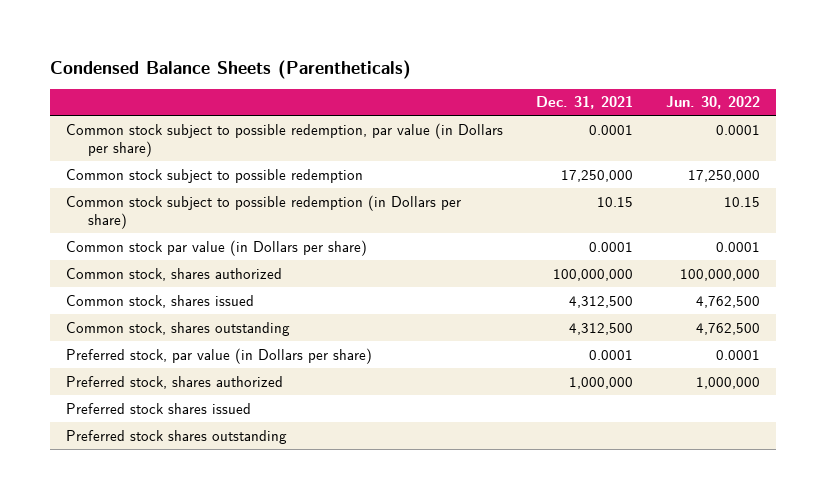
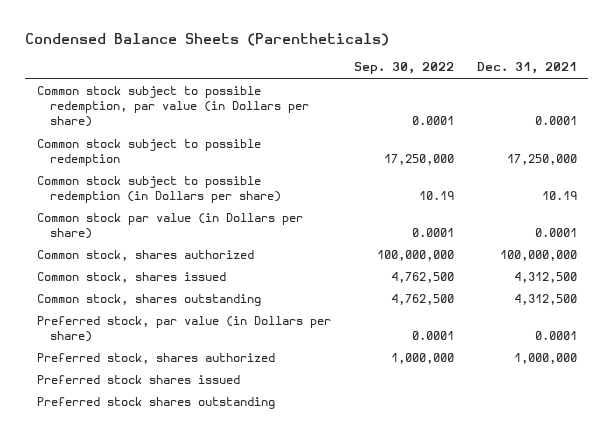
[665,96,760,110] Jun. 30, 2022 -> none
none -> [353,62,454,75] Sep. 30, 2022
[597,196,634,207] 10.15 -> [541,190,577,200] 10.19

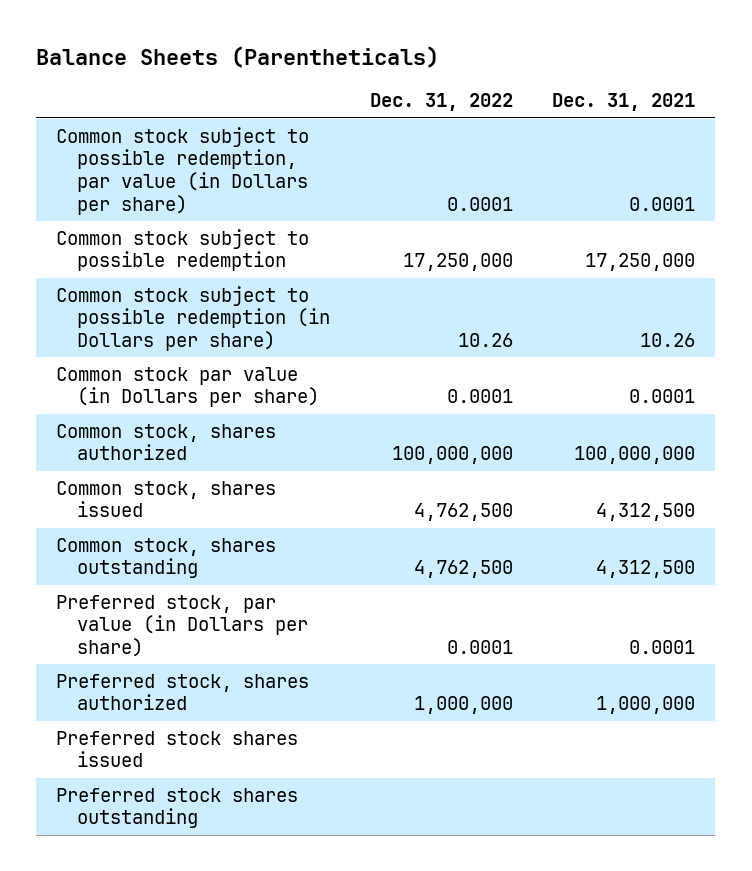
[25,32,390,46] Condensed Balance Sheets (Parentheticals) -> [36,46,440,69] Balance Sheets (Parentheticals)
[353,62,454,75] Sep. 30, 2022 -> none
none -> [369,93,513,112] Dec. 31, 2022
[541,190,577,200] 10.19 -> [640,333,696,348] 10.26

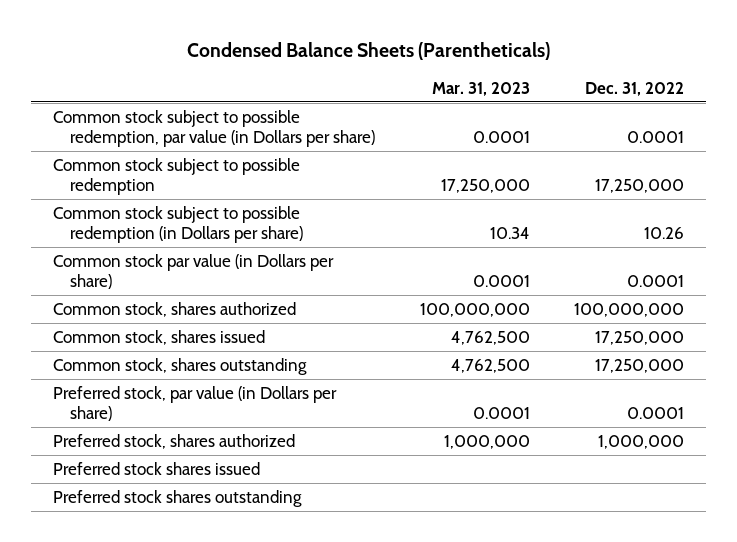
[36,46,440,69] Balance Sheets (Parentheticals) -> [186,42,550,61] Condensed Balance Sheets (Parentheticals)
[552,93,696,112] Dec. 31, 2021 -> none
none -> [431,81,530,96] Mar. 31, 2023
[413,503,513,522] 4,762,500 -> [595,330,685,345] 17,250,000
[413,560,513,579] 4,762,500 -> [595,358,685,373] 17,250,000

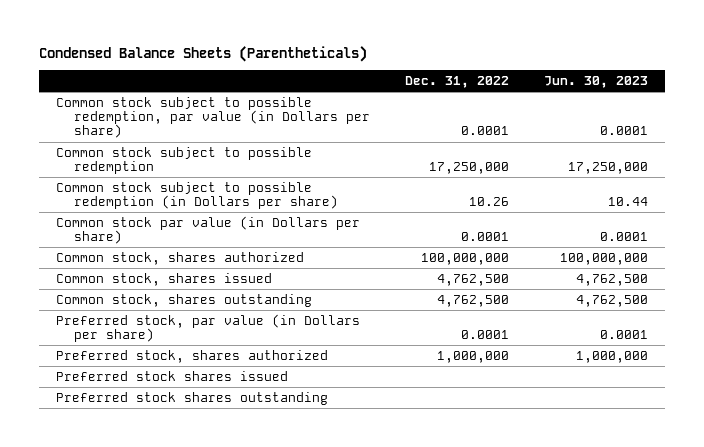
[431,81,530,96] Mar. 31, 2023 -> none
none -> [543,76,648,89] Jun. 30, 2023
[595,330,685,345] 17,250,000 -> [437,273,510,286] 4,762,500
[595,358,685,373] 17,250,000 -> [437,294,510,307] 4,762,500

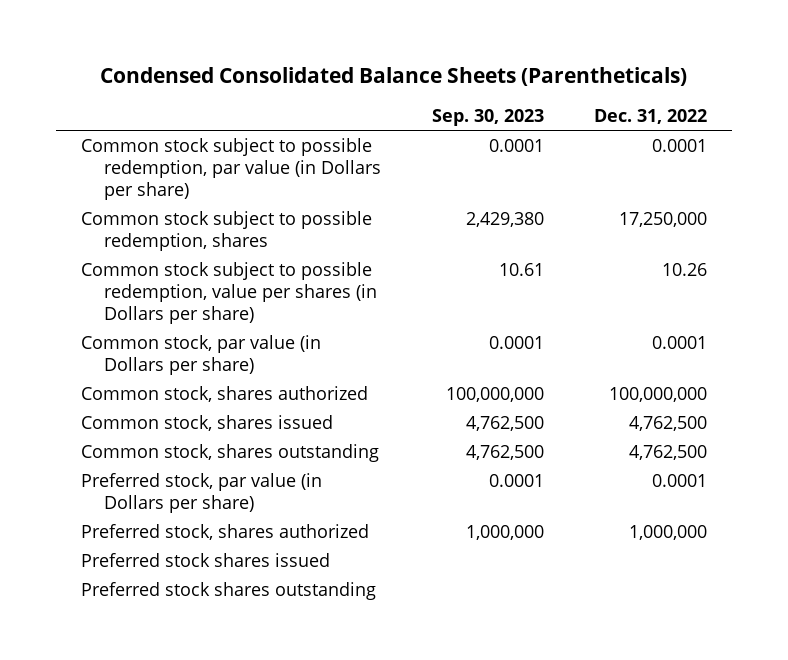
[38,45,367,62] Condensed Balance Sheets (Parentheticals) -> [99,67,687,87] Condensed Consolidated Balance Sheets (Parentheticals)
[543,76,648,89] Jun. 30, 2023 -> none
none -> [431,108,544,126] Sep. 30, 2023
[56,146,313,175] Common stock subject to possible redemption -> [80,210,372,251] Common stock subject to possible redemption, shares
[56,181,339,210] Common stock subject to possible redemption (in Dollars per share) -> [80,261,377,325] Common stock subject to possible redemption, value per shares (in Dollars per share)
[56,215,361,245] Common stock par value (in Dollars per share) -> [80,334,321,375] Common stock, par value (in Dollars per share)

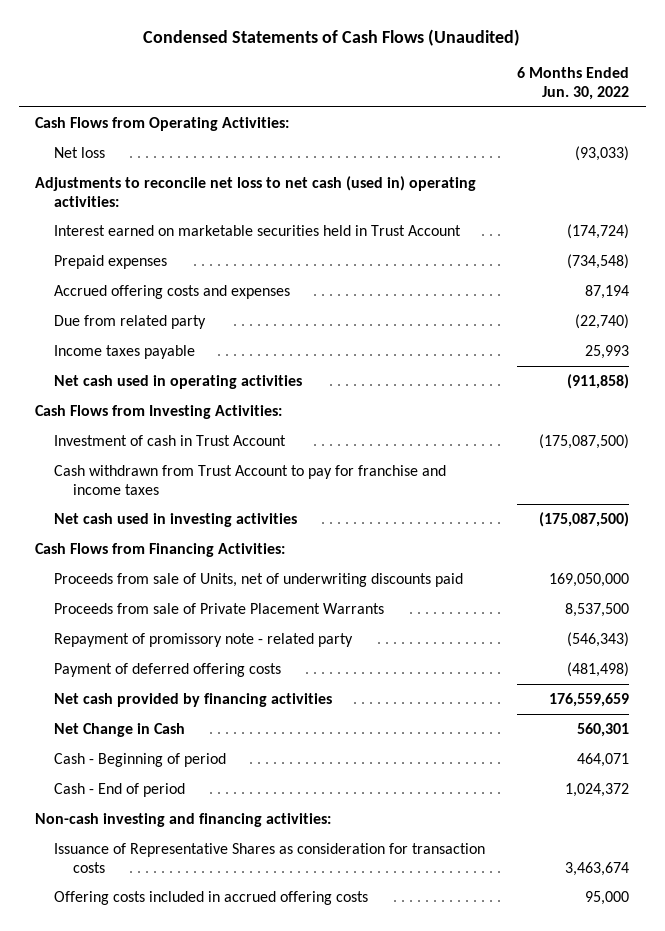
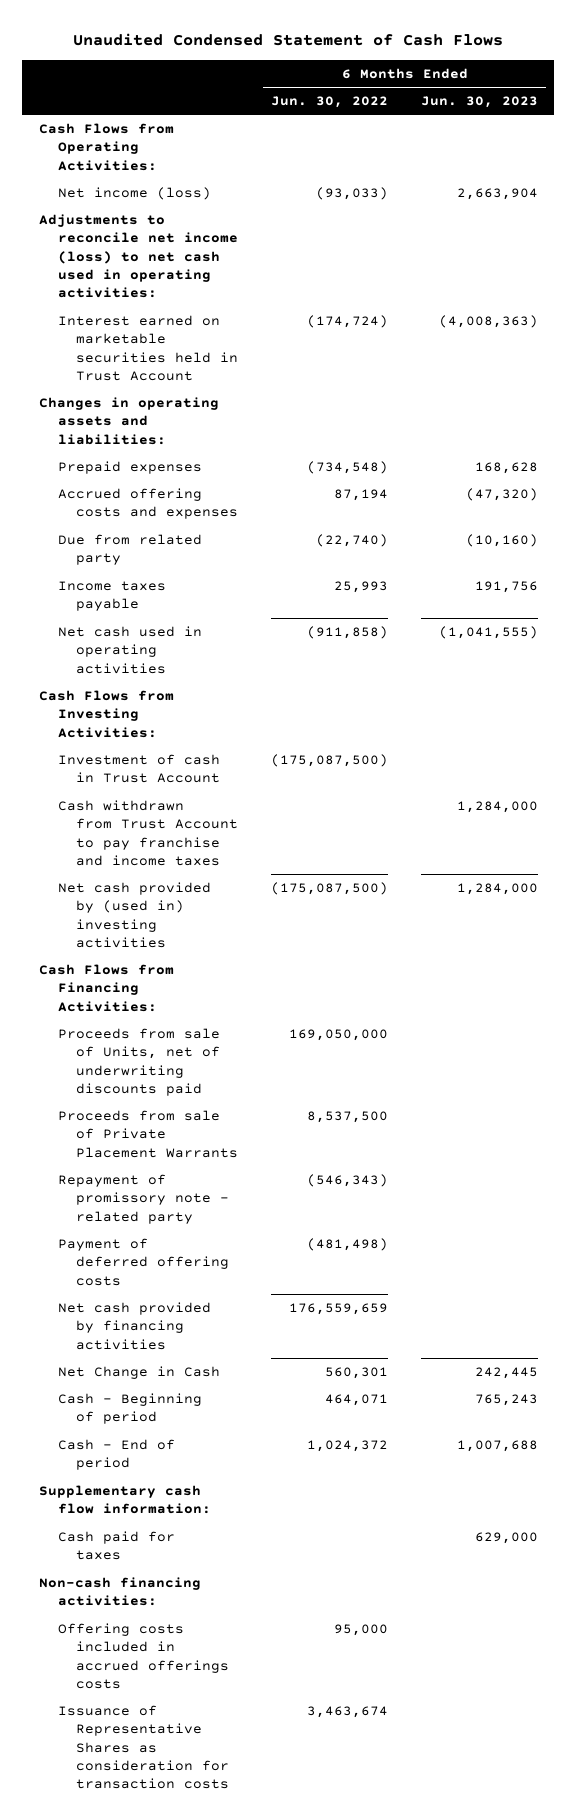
[143,29,521,47] Condensed Statements of Cash Flows (Unaudited) -> [73,33,504,47] Unaudited Condensed Statement of Cash Flows
none -> [420,96,538,109] Jun. 30, 2023
[53,146,105,158] Net loss -> [57,186,211,200] Net income (loss)
[35,175,477,207] Adjustments to reconcile net loss to net cash (used in) operating activities: -> [38,213,238,299] Adjustments to reconcile net income (loss) to net cash used in operating activities:
none -> [38,396,219,445] Changes in operating assets and liabilities:
[53,464,446,495] Cash withdrawn from Trust Account to pay for franchise and income taxes -> [57,799,239,867] Cash withdrawn from Trust Account to pay franchise and income taxes
[53,512,297,527] Net cash used in investing activities -> [57,881,211,949] Net cash provided by (used in) investing activities
none -> [38,1484,211,1515] Supplementary cash flow information:
none -> [57,1530,175,1561] Cash paid for taxes
[35,812,332,827] Non-cash investing and financing activities: -> [38,1576,201,1607] Non-cash financing activities:
none -> [57,1622,230,1690] Offering costs included in accrued offerings costs
[53,890,368,905] Offering costs included in accrued offering costs -> none

